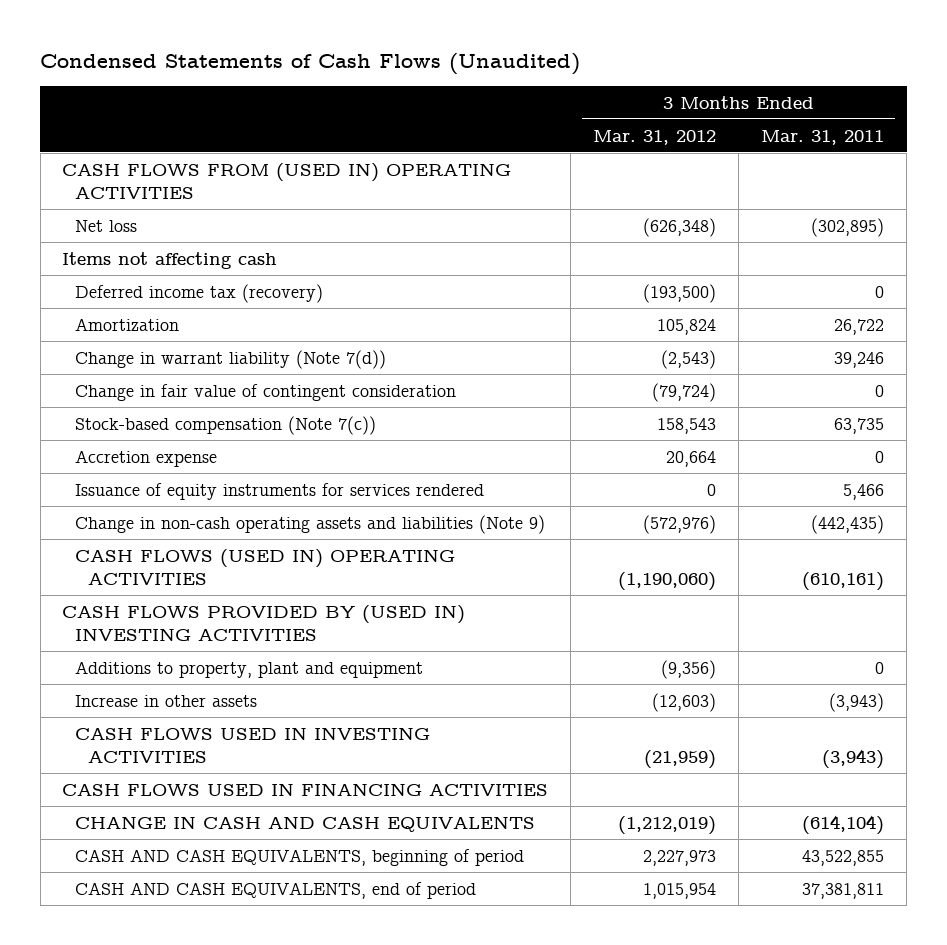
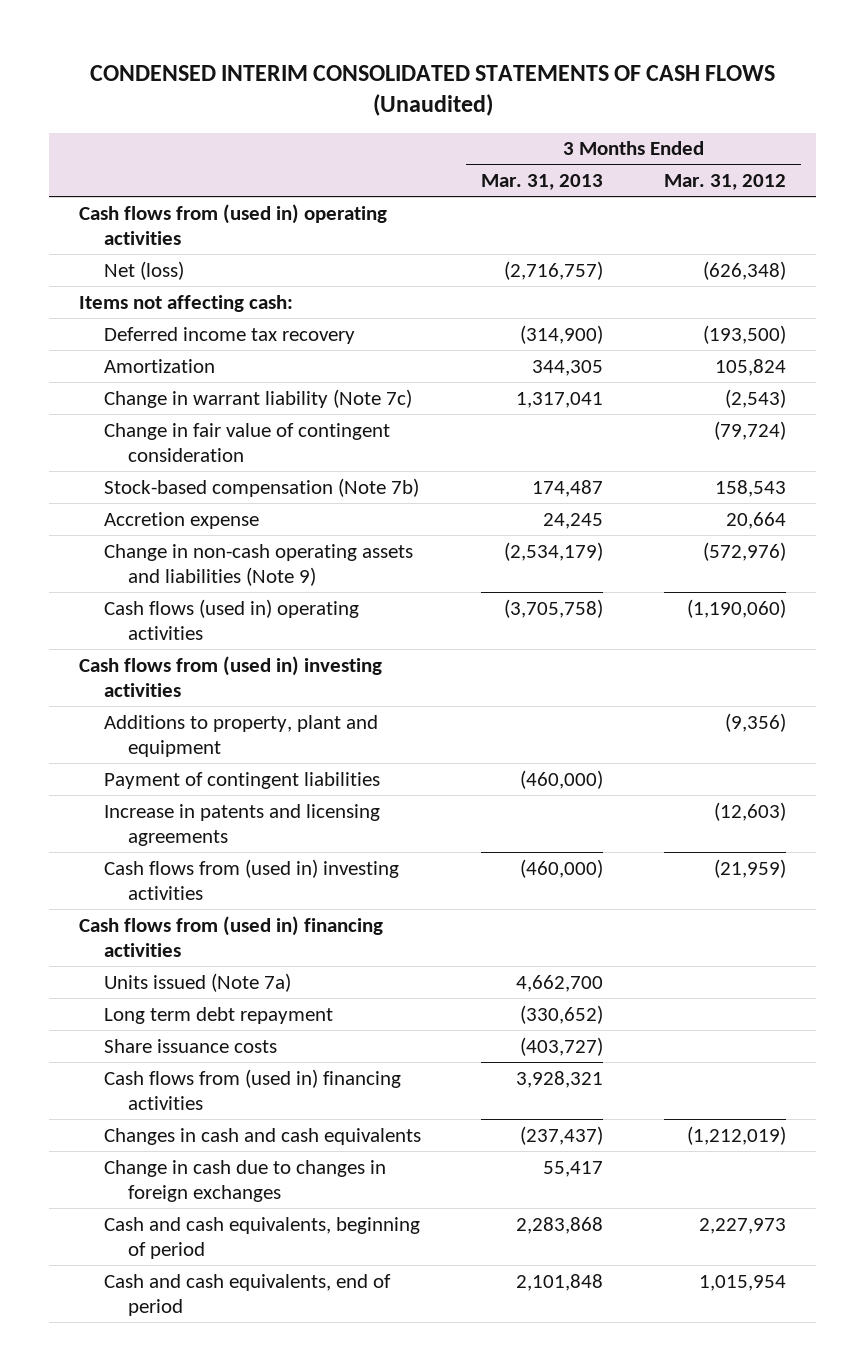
[40,52,581,75] Condensed Statements of Cash Flows (Unaudited) -> [89,64,775,117] CONDENSED INTERIM CONSOLIDATED STATEMENTS OF CASH FLOWS (Unaudited)
[761,129,885,145] Mar. 31, 2011 -> none
none -> [481,174,604,191] Mar. 31, 2013
[62,162,512,199] CASH FLOWS FROM (USED IN) OPERATING ACTIVITIES -> [79,203,388,246] Cash flows from (used in) operating activities
[75,219,138,232] Net loss -> [103,260,184,280] Net (loss)
[62,251,278,269] Items not affecting cash -> [79,294,294,312] Items not affecting cash:
[75,283,324,303] Deferred income tax (recovery) -> [103,326,355,344] Deferred income tax recovery
[75,349,387,369] Change in warrant liability (Note 7(d)) -> [103,388,412,408] Change in warrant liability (Note 7c)
[75,415,377,435] Stock-based compensation (Note 7(c)) -> [103,477,419,497] Stock-based compensation (Note 7b)
[75,482,485,500] Issuance of equity instruments for services rendered -> none
[75,548,456,585] CASH FLOWS (USED IN) OPERATING ACTIVITIES -> [103,598,359,641] Cash flows (used in) operating activities
[62,604,466,641] CASH FLOWS PROVIDED BY (USED IN) INVESTING ACTIVITIES -> [79,655,383,698] Cash flows from (used in) investing activities
none -> [103,771,380,789] Payment of contingent liabilities
[75,694,258,707] Increase in other assets -> [103,803,380,847] Increase in patents and licensing agreements
[75,726,431,763] CASH FLOWS USED IN INVESTING ACTIVITIES -> [103,858,399,901] Cash flows from (used in) investing activities
[62,782,549,796] CASH FLOWS USED IN FINANCING ACTIVITIES -> [79,915,384,958] Cash flows from (used in) financing activities
none -> [103,972,291,992] Units issued (Note 7a)
none -> [103,1006,333,1024] Long term debt repayment
none -> [103,1038,277,1053] Share issuance costs
none -> [103,1068,401,1111] Cash flows from (used in) financing activities
[75,815,536,832] CHANGE IN CASH AND CASH EQUIVALENTS -> [103,1127,421,1145] Changes in cash and cash equivalents
none -> [103,1159,386,1203] Change in cash due to changes in foreign exchanges
[75,848,525,866] CASH AND CASH EQUIVALENTS, beginning of period -> [103,1216,420,1260] Cash and cash equivalents, beginning of period
[75,881,477,899] CASH AND CASH EQUIVALENTS, end of period -> [103,1273,391,1317] Cash and cash equivalents, end of period

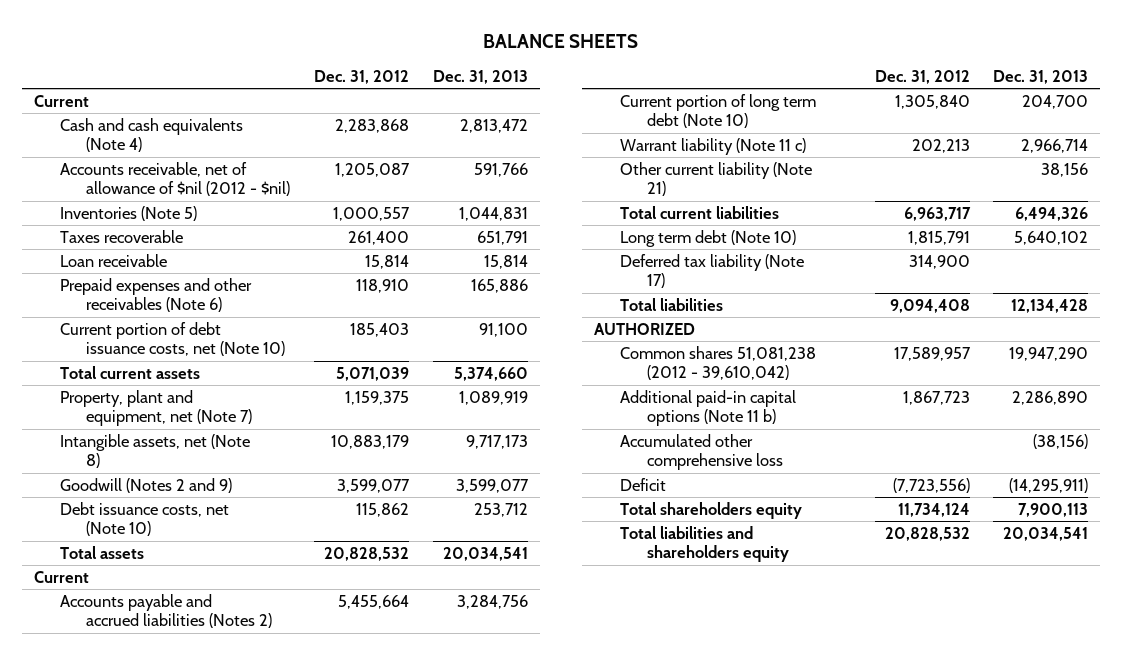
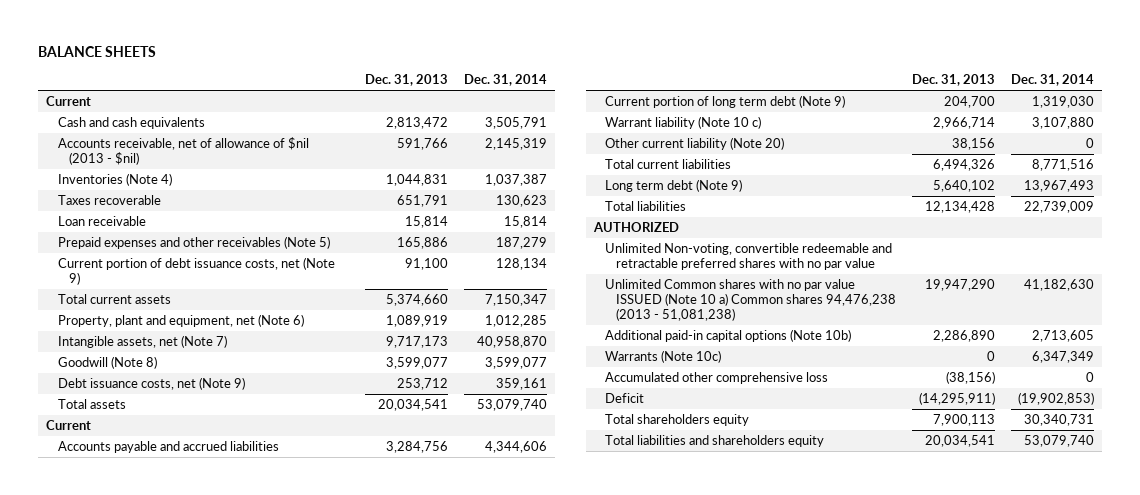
[314,70,410,85] Dec. 31, 2012 -> none
none -> [463,74,547,87] Dec. 31, 2014
[60,117,244,153] Cash and cash equivalents (Note 4) -> [57,116,205,129] Cash and cash equivalents
[60,161,291,197] Accounts receivable, net of allowance of $nil (2012 - $nil) -> [57,136,309,166] Accounts receivable, net of allowance of $nil (2013 - $nil)
[60,205,198,221] Inventories (Note 5) -> [57,172,172,186] Inventories (Note 4)
[60,277,253,313] Prepaid expenses and other receivables (Note 6) -> [57,235,330,249] Prepaid expenses and other receivables (Note 5)
[60,321,286,357] Current portion of debt issuance costs, net (Note 10) -> [57,256,335,286] Current portion of debt issuance costs, net (Note 9)
[60,389,253,427] Property, plant and equipment, net (Note 7) -> [57,313,304,327] Property, plant and equipment, net (Note 6)
[60,433,251,469] Intangible assets, net (Note 8) -> [57,334,227,348] Intangible assets, net (Note 7)
[60,477,233,493] Goodwill (Notes 2 and 9) -> [57,355,157,369] Goodwill (Note 8)
[60,501,230,537] Debt issuance costs, net (Note 10) -> [57,376,245,390] Debt issuance costs, net (Note 9)
[60,593,273,629] Accounts payable and accrued liabilities (Notes 2) -> [57,440,279,453] Accounts payable and accrued liabilities
[620,93,817,129] Current portion of long term debt (Note 10) -> [604,94,845,108] Current portion of long term debt (Note 9)
[620,137,807,155] Warrant liability (Note 11 c) -> [604,115,761,129] Warrant liability (Note 10 c)
[620,161,813,197] Other current liability (Note 21) -> [604,136,784,150] Other current liability (Note 20)
[620,253,805,289] Deferred tax liability (Note 17) -> none
[620,229,797,247] Long term debt (Note 10) -> [604,178,742,192] Long term debt (Note 9)
none -> [604,242,892,271] Unlimited Non-voting, convertible redeemable and retractable preferred shares with no par value
[620,345,817,381] Common shares 51,081,238 (2012 - 39,610,042) -> [604,278,897,322] Unlimited Common shares with no par value ISSUED (Note 10 a) Common shares 94,476,238 (2013 - 51,081,238)
[620,389,797,427] Additional paid-in capital options (Note 11 b) -> [604,328,851,342] Additional paid-in capital options (Note 10b)
none -> [604,349,721,363] Warrants (Note 10c)

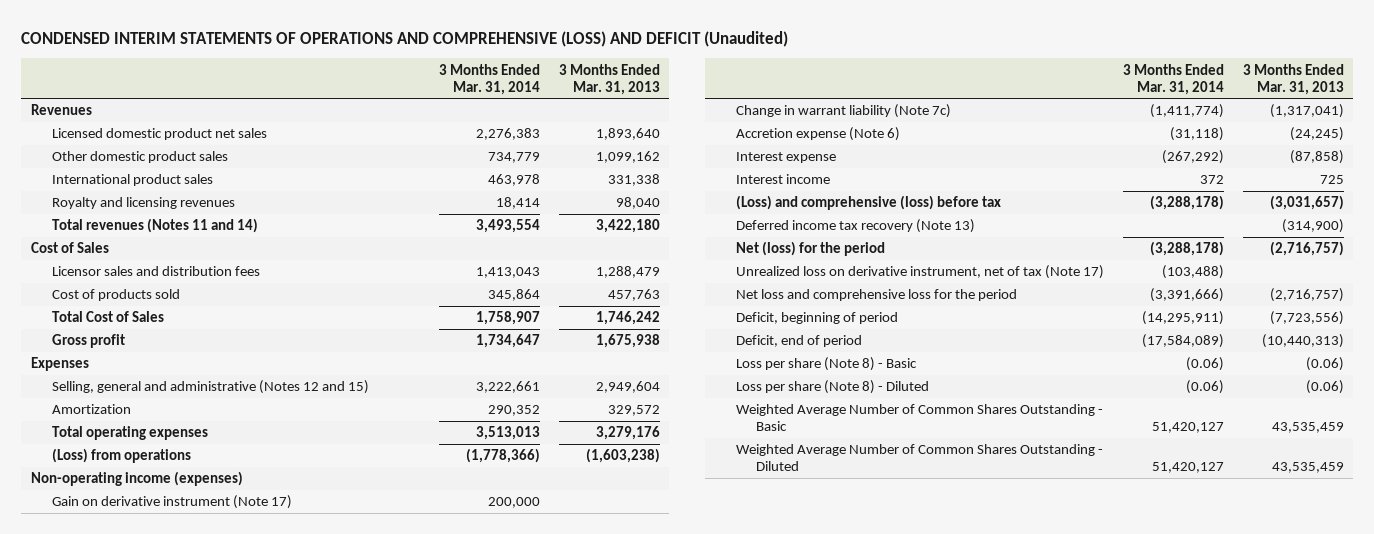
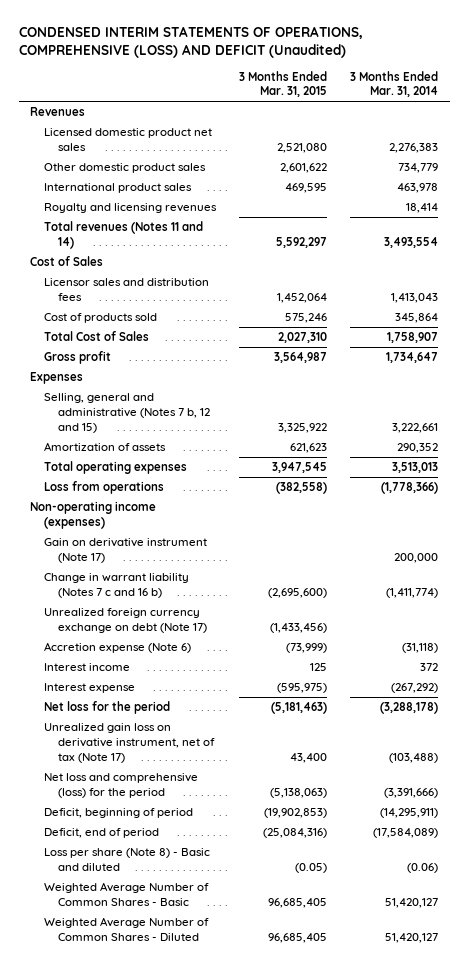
[21,30,789,47] CONDENSED INTERIM STATEMENTS OF OPERATIONS AND COMPREHENSIVE (LOSS) AND DEFICIT (Unaudited) -> [18,25,363,58] CONDENSED INTERIM STATEMENTS OF OPERATIONS, COMPREHENSIVE (LOSS) AND DEFICIT (Unaudited)
[558,63,660,95] 3 Months Ended Mar. 31, 2013 -> none
none -> [239,70,328,98] 3 Months Ended Mar. 31, 2015
[51,380,369,395] Selling, general and administrative (Notes 12 and 15) -> [44,393,211,433] Selling, general and administrative (Notes 7 b, 12 and 15)
[51,404,131,415] Amortization -> [44,442,167,452] Amortization of assets
[51,448,191,464] (Loss) from operations -> [44,481,165,495] Loss from operations
[735,104,951,119] Change in warrant liability (Note 7c) -> [44,573,190,598] Change in warrant liability (Notes 7 c and 16 b)
none -> [44,608,208,633] Unrealized foreign currency exchange on debt (Note 17)
[735,195,1001,211] (Loss) and comprehensive (loss) before tax -> none
[735,219,975,234] Deferred income tax recovery (Note 13) -> none
[735,152,836,164] Interest expense -> [44,683,136,694] Interest expense
[735,241,885,257] Net (loss) for the period -> [44,701,171,715] Net loss for the period
[735,265,1104,280] Unrealized loss on derivative instrument, net of tax (Note 17) -> [44,723,216,763] Unrealized gain loss on derivative instrument, net of tax (Note 17)
[735,289,1017,302] Net loss and comprehensive loss for the period -> [44,773,199,798] Net loss and comprehensive (loss) for the period
[735,380,929,395] Loss per share (Note 8) - Diluted -> none
[735,357,917,372] Loss per share (Note 8) - Basic -> [44,848,211,871] Loss per share (Note 8) - Basic and diluted
[735,404,1103,432] Weighted Average Number of Common Shares Outstanding - Basic -> [44,882,210,906] Weighted Average Number of Common Shares - Basic
[735,444,1103,472] Weighted Average Number of Common Shares Outstanding - Diluted -> [44,917,210,941] Weighted Average Number of Common Shares - Diluted

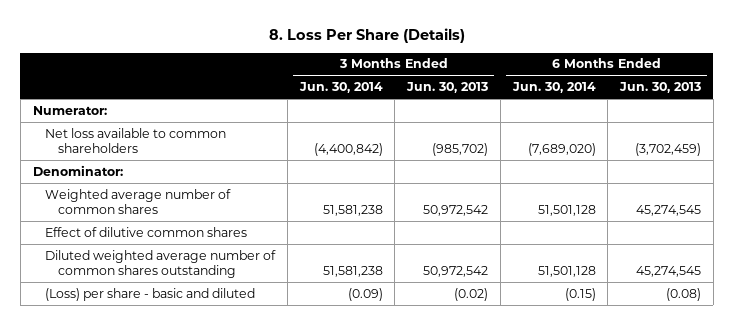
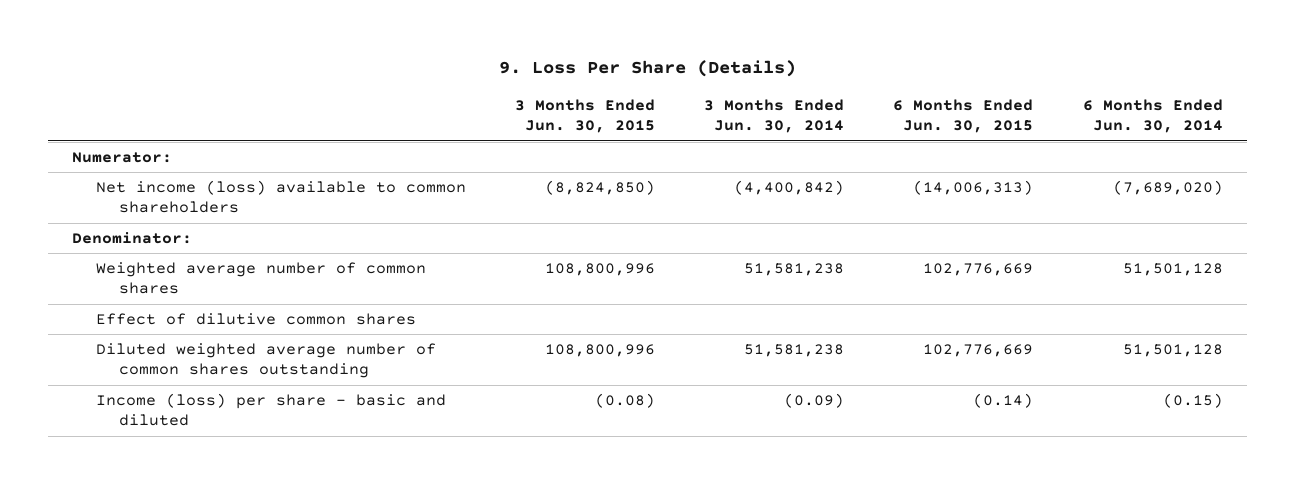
[268,27,465,43] 8. Loss Per Share (Details) -> [498,60,796,78] 9. Loss Per Share (Details)
[406,82,489,94] Jun. 30, 2013 -> none
[619,82,702,94] Jun. 30, 2013 -> none
none -> [514,99,655,134] 3 Months Ended Jun. 30, 2015
none -> [893,99,1034,134] 6 Months Ended Jun. 30, 2015
[45,127,227,154] Net loss available to common shareholders -> [95,180,466,214] Net income (loss) available to common shareholders
[45,287,256,301] (Loss) per share - basic and diluted -> [95,393,446,427] Income (loss) per share - basic and diluted

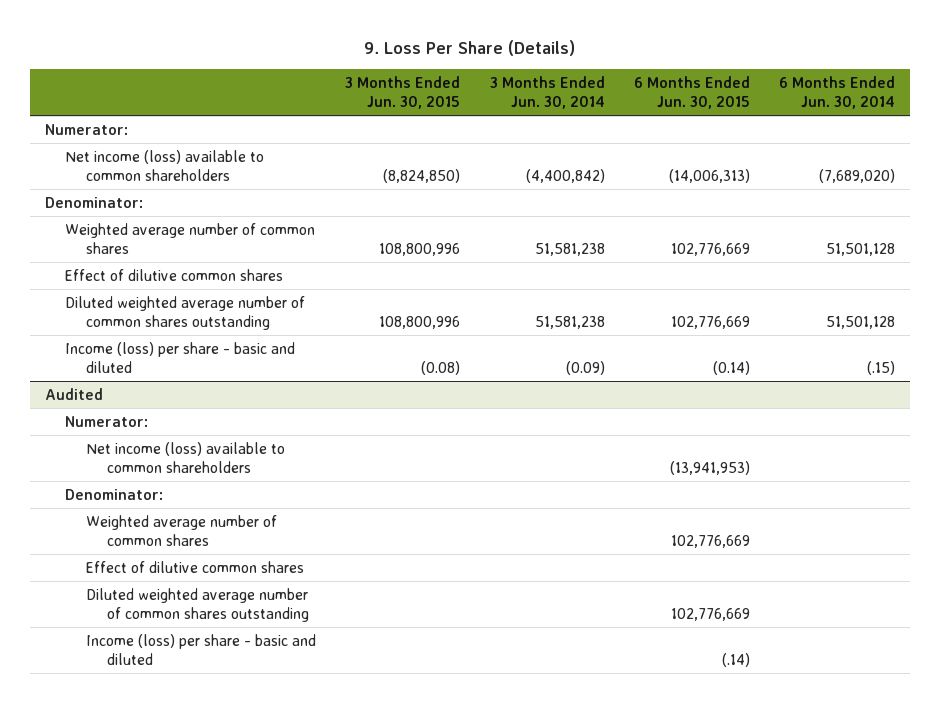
[1162,393,1223,409] (0.15) -> [867,360,896,375] (.15)
none -> [44,387,103,400] Audited
none -> [65,415,149,427] Numerator:
none -> [86,441,286,473] Net income (loss) available to common shareholders
none -> [65,488,164,500] Denominator:
none -> [86,514,278,546] Weighted average number of common shares
none -> [86,560,305,573] Effect of dilutive common shares
none -> [86,587,309,622] Diluted weighted average number of common shares outstanding
none -> [86,633,317,665] Income (loss) per share - basic and diluted

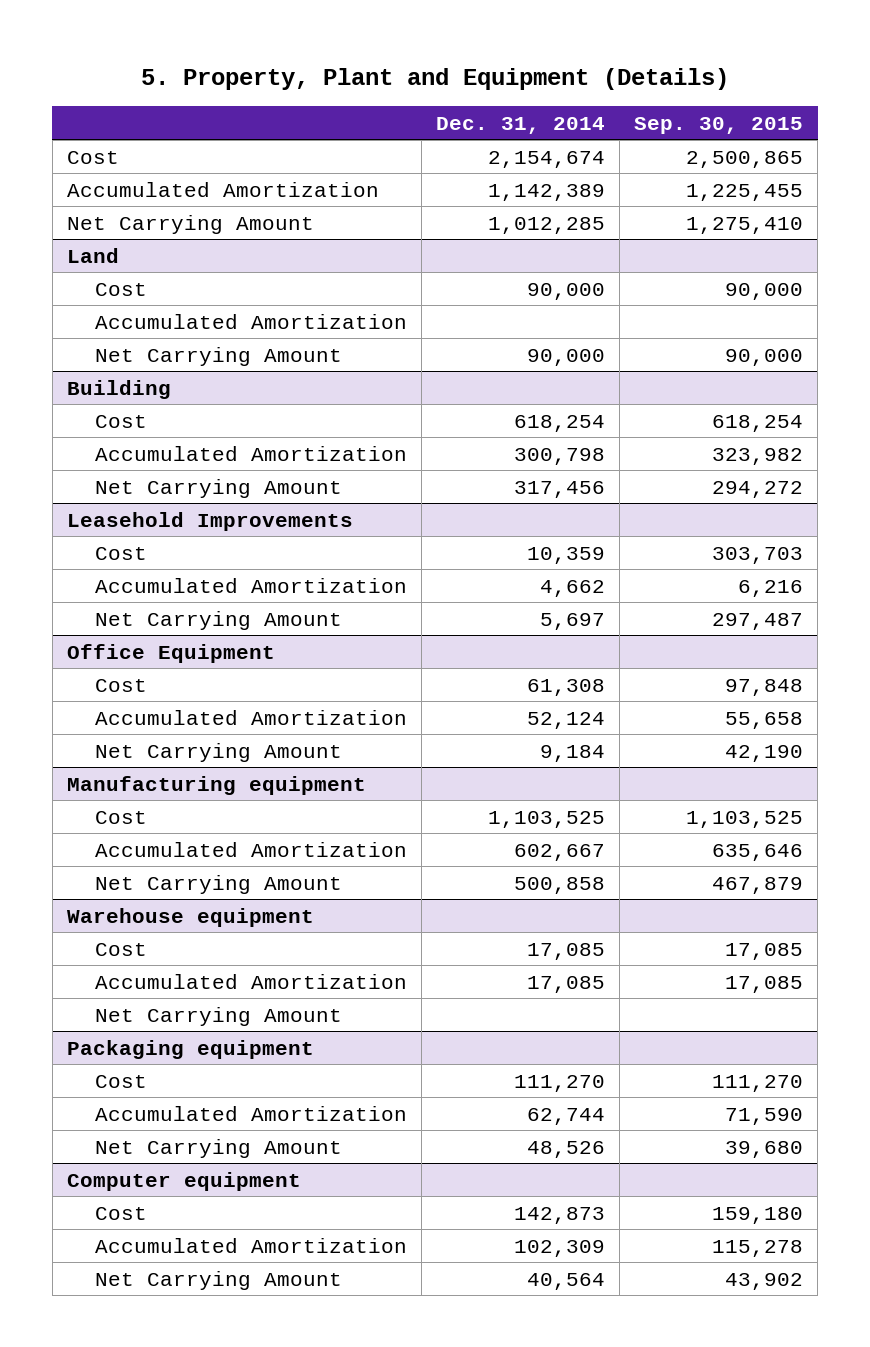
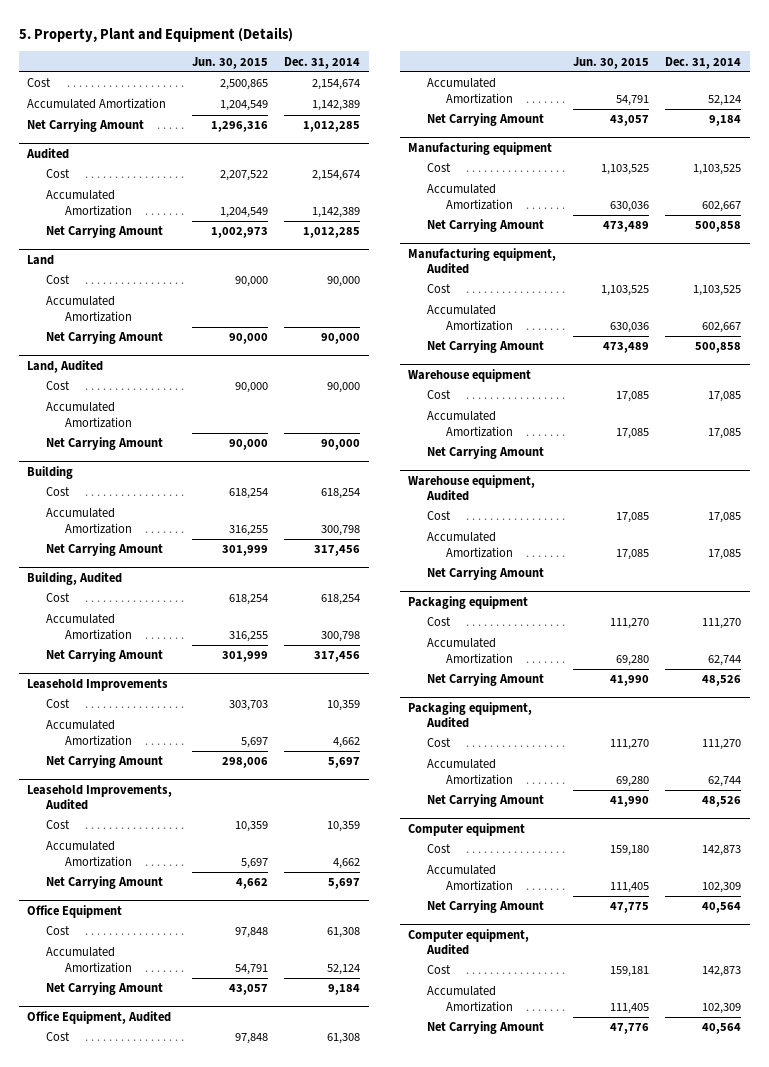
[634,116,804,134] Sep. 30, 2015 -> none
none -> [191,56,268,69] Jun. 30, 2015
none -> [26,148,70,160] Audited
none -> [46,169,71,179] Cost
none -> [46,190,133,216] Accumulated Amortization
none -> [46,225,164,239] Net Carrying Amount
none -> [27,360,104,374] Land, Audited
none -> [46,381,71,391] Cost
none -> [46,402,133,428] Accumulated Amortization
none -> [46,437,164,451] Net Carrying Amount
none -> [27,572,123,586] Building, Audited
none -> [46,593,71,603] Cost
none -> [46,614,133,640] Accumulated Amortization
none -> [46,649,164,663] Net Carrying Amount
none -> [27,785,173,811] Leasehold Improvements, Audited
none -> [46,820,71,830] Cost
none -> [46,841,133,867] Accumulated Amortization
none -> [46,876,164,890] Net Carrying Amount
none -> [27,1011,172,1025] Office Equipment, Audited
none -> [46,1032,71,1042] Cost
none -> [427,78,514,104] Accumulated Amortization
none -> [427,113,545,127] Net Carrying Amount
none -> [408,248,557,275] Manufacturing equipment, Audited
none -> [427,284,452,294] Cost
none -> [427,305,514,331] Accumulated Amortization
none -> [427,340,545,354] Net Carrying Amount
none -> [408,475,536,502] Warehouse equipment, Audited
none -> [427,511,452,521] Cost
none -> [427,532,514,558] Accumulated Amortization
none -> [427,567,545,581] Net Carrying Amount
none -> [408,702,533,729] Packaging equipment, Audited
none -> [427,738,452,748] Cost
none -> [427,759,514,785] Accumulated Amortization
none -> [427,794,545,808] Net Carrying Amount
none -> [408,929,530,956] Computer equipment, Audited
none -> [427,965,452,975] Cost
none -> [427,986,514,1012] Accumulated Amortization
none -> [427,1021,545,1035] Net Carrying Amount

